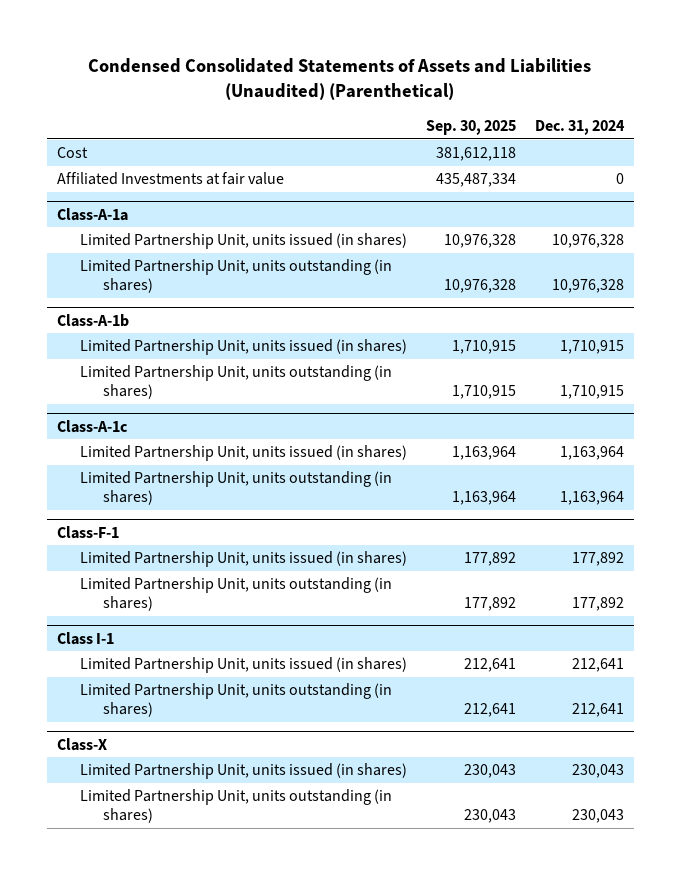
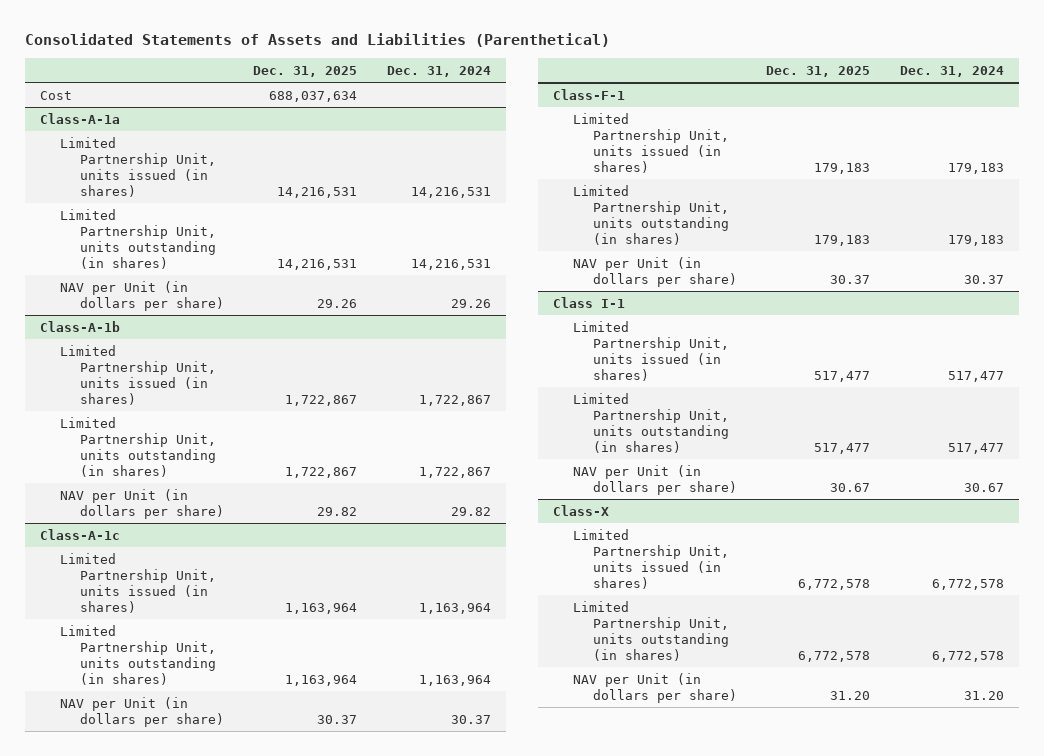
[88,58,592,101] Condensed Consolidated Statements of Assets and Liabilities (Unaudited) (Parenthetical) -> [25,33,611,48] Consolidated Statements of Assets and Liabilities (Parenthetical)
[425,120,516,136] Sep. 30, 2025 -> none
none -> [253,65,358,77] Dec. 31, 2025
[56,172,284,186] Affiliated Investments at fair value -> none
[552,234,625,249] 10,976,328 -> [411,187,492,199] 14,216,531
[552,279,625,294] 10,976,328 -> [411,259,492,271] 14,216,531
none -> [60,280,224,311] NAV per Unit (in dollars per share)
[560,340,625,355] 1,710,915 -> [419,395,492,407] 1,722,867
[560,385,625,400] 1,710,915 -> [419,467,492,479] 1,722,867
none -> [60,488,224,519] NAV per Unit (in dollars per share)
none -> [60,696,224,727] NAV per Unit (in dollars per share)
[572,552,625,567] 177,892 -> [947,163,1004,175] 179,183
[572,597,625,612] 177,892 -> [947,235,1004,247] 179,183
none -> [572,256,737,287] NAV per Unit (in dollars per share)
[572,658,625,673] 212,641 -> [947,371,1004,383] 517,477
[572,703,625,718] 212,641 -> [947,443,1004,455] 517,477
none -> [572,464,737,495] NAV per Unit (in dollars per share)
[572,764,625,779] 230,043 -> [931,579,1004,591] 6,772,578
[572,809,625,824] 230,043 -> [931,651,1004,663] 6,772,578
none -> [572,672,737,703] NAV per Unit (in dollars per share)

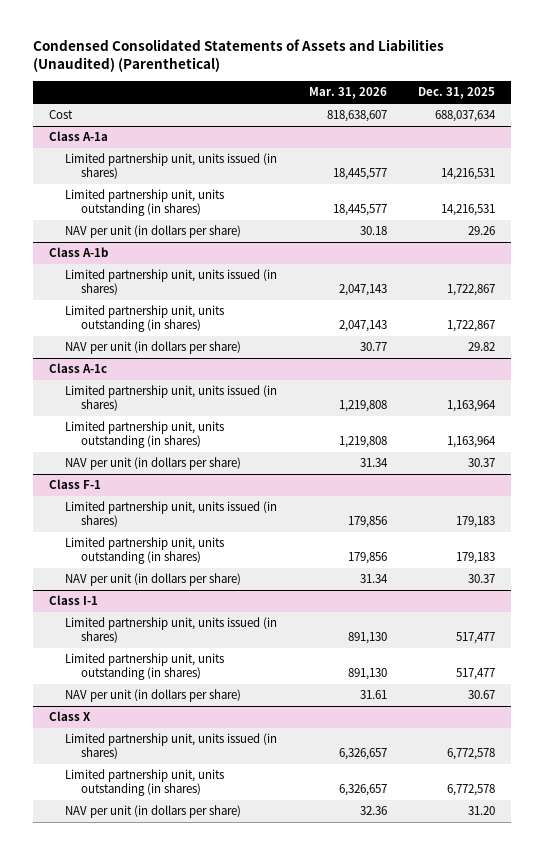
[25,33,611,48] Consolidated Statements of Assets and Liabilities (Parenthetical) -> [33,39,445,73] Condensed Consolidated Statements of Assets and Liabilities (Unaudited) (Parenthetical)
[387,65,492,77] Dec. 31, 2024 -> none
none -> [308,87,387,100] Mar. 31, 2026
[40,112,121,124] Class-A-1a -> [48,131,108,142] Class A-1a
[60,136,216,198] Limited Partnership Unit, units issued (in shares) -> [65,153,278,180] Limited partnership unit, units issued (in shares)
[60,208,216,270] Limited Partnership Unit, units outstanding (in shares) -> [65,189,225,217] Limited partnership unit, units outstanding (in shares)
[60,280,224,311] NAV per Unit (in dollars per share) -> [65,225,242,239] NAV per unit (in dollars per share)
[40,320,121,332] Class-A-1b -> [48,247,108,258] Class A-1b
[60,344,216,406] Limited Partnership Unit, units issued (in shares) -> [65,269,278,296] Limited partnership unit, units issued (in shares)
[60,416,216,478] Limited Partnership Unit, units outstanding (in shares) -> [65,305,225,333] Limited partnership unit, units outstanding (in shares)
[60,488,224,519] NAV per Unit (in dollars per share) -> [65,341,242,355] NAV per unit (in dollars per share)
[40,528,121,540] Class-A-1c -> [48,363,107,374] Class A-1c
[60,552,216,614] Limited Partnership Unit, units issued (in shares) -> [65,385,278,412] Limited partnership unit, units issued (in shares)
[60,624,216,686] Limited Partnership Unit, units outstanding (in shares) -> [65,421,225,449] Limited partnership unit, units outstanding (in shares)
[60,696,224,727] NAV per Unit (in dollars per share) -> [65,457,242,471] NAV per unit (in dollars per share)
[553,88,626,100] Class-F-1 -> [48,479,101,490] Class F-1
[572,112,729,174] Limited Partnership Unit, units issued (in shares) -> [65,501,278,528] Limited partnership unit, units issued (in shares)
[572,184,729,246] Limited Partnership Unit, units outstanding (in shares) -> [65,537,225,565] Limited partnership unit, units outstanding (in shares)
[572,256,737,287] NAV per Unit (in dollars per share) -> [65,573,242,587] NAV per unit (in dollars per share)
[572,320,729,382] Limited Partnership Unit, units issued (in shares) -> [65,617,278,644] Limited partnership unit, units issued (in shares)
[572,392,729,454] Limited Partnership Unit, units outstanding (in shares) -> [65,653,225,681] Limited partnership unit, units outstanding (in shares)
[572,464,737,495] NAV per Unit (in dollars per share) -> [65,689,242,703] NAV per unit (in dollars per share)
[553,504,610,516] Class-X -> [48,711,91,722] Class X
[572,528,729,590] Limited Partnership Unit, units issued (in shares) -> [65,733,278,760] Limited partnership unit, units issued (in shares)
[572,600,729,662] Limited Partnership Unit, units outstanding (in shares) -> [65,769,225,797] Limited partnership unit, units outstanding (in shares)
[572,672,737,703] NAV per Unit (in dollars per share) -> [65,805,242,819] NAV per unit (in dollars per share)

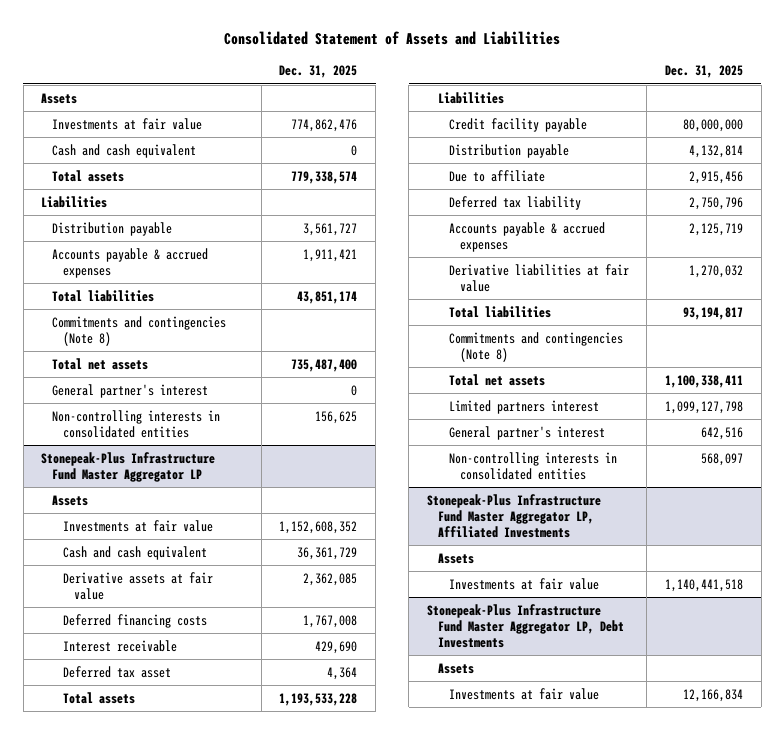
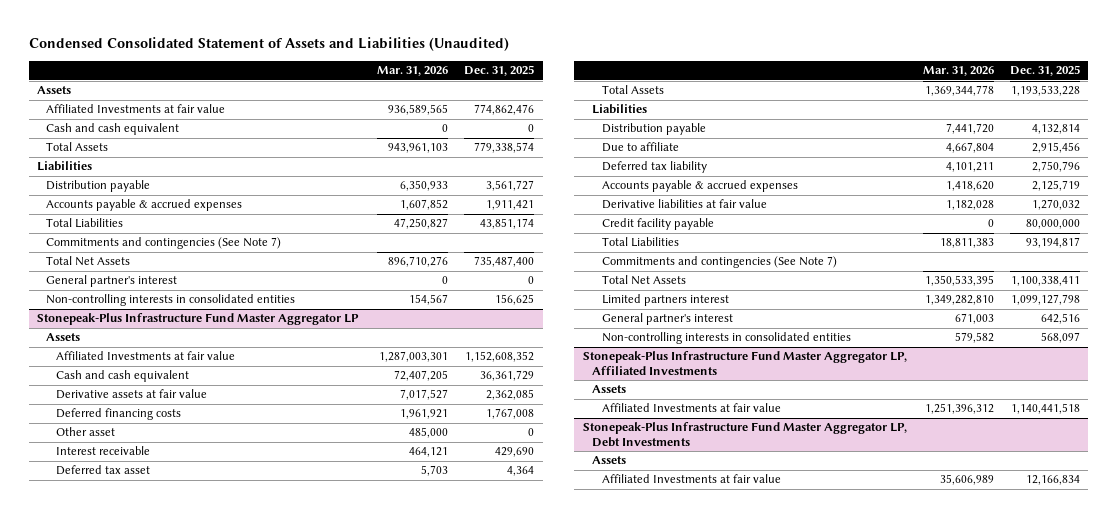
[224,30,561,45] Consolidated Statement of Assets and Liabilities -> [28,37,509,52] Condensed Consolidated Statement of Assets and Liabilities (Unaudited)
none -> [377,66,449,77] Mar. 31, 2026
[52,117,203,130] Investments at fair value -> [46,104,226,114] Affiliated Investments at fair value
[52,169,125,182] Total assets -> [46,142,109,152] Total Assets
[52,289,155,302] Total liabilities -> [46,218,124,229] Total Liabilities
[52,315,227,346] Commitments and contingencies (Note 8) -> [46,237,282,250] Commitments and contingencies (See Note 7)
[52,357,149,370] Total net assets -> [46,256,131,267] Total Net Assets
[63,519,214,532] Investments at fair value -> [56,351,236,361] Affiliated Investments at fair value
none -> [56,427,116,437] Other asset
[63,691,136,704] Total assets -> [602,85,665,95] Total Assets
[448,117,587,132] Credit facility payable -> [602,218,715,231] Credit facility payable
[448,305,551,318] Total liabilities -> [602,237,680,248] Total Liabilities
[448,331,623,362] Commitments and contingencies (Note 8) -> [602,256,838,269] Commitments and contingencies (See Note 7)
[448,373,545,386] Total net assets -> [602,275,687,286] Total Net Assets
[448,577,599,590] Investments at fair value -> [602,403,782,413] Affiliated Investments at fair value
[448,687,599,700] Investments at fair value -> [602,474,782,484] Affiliated Investments at fair value

